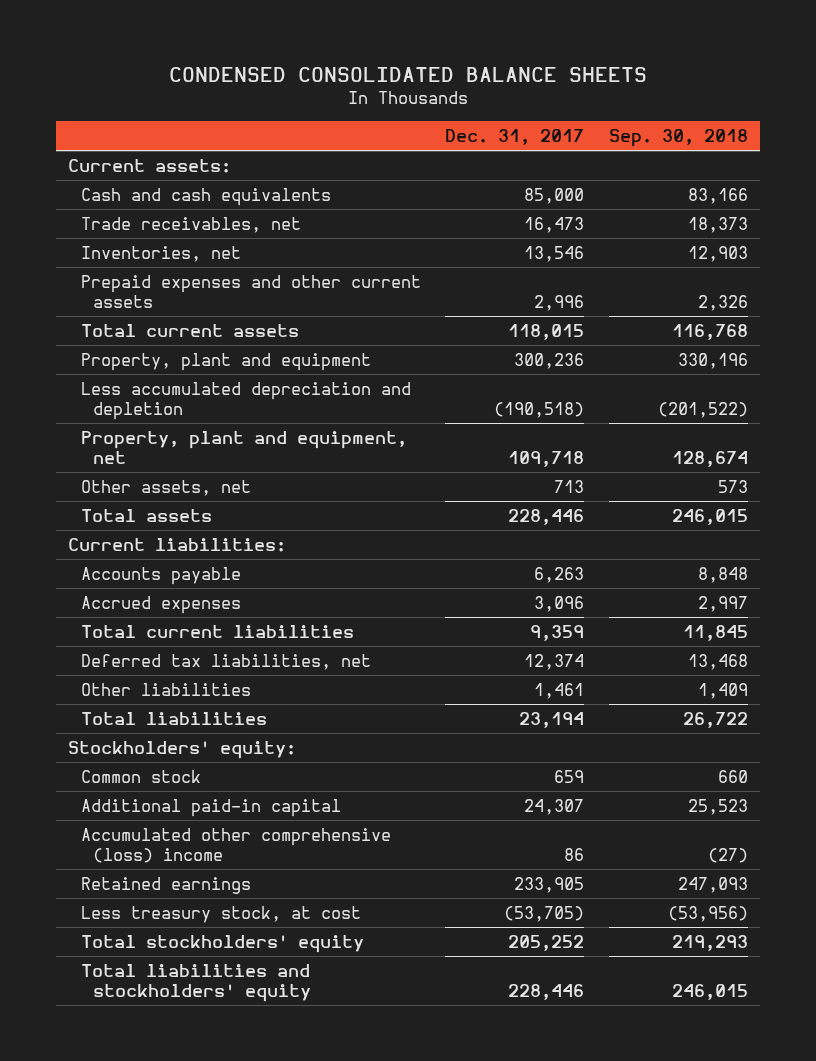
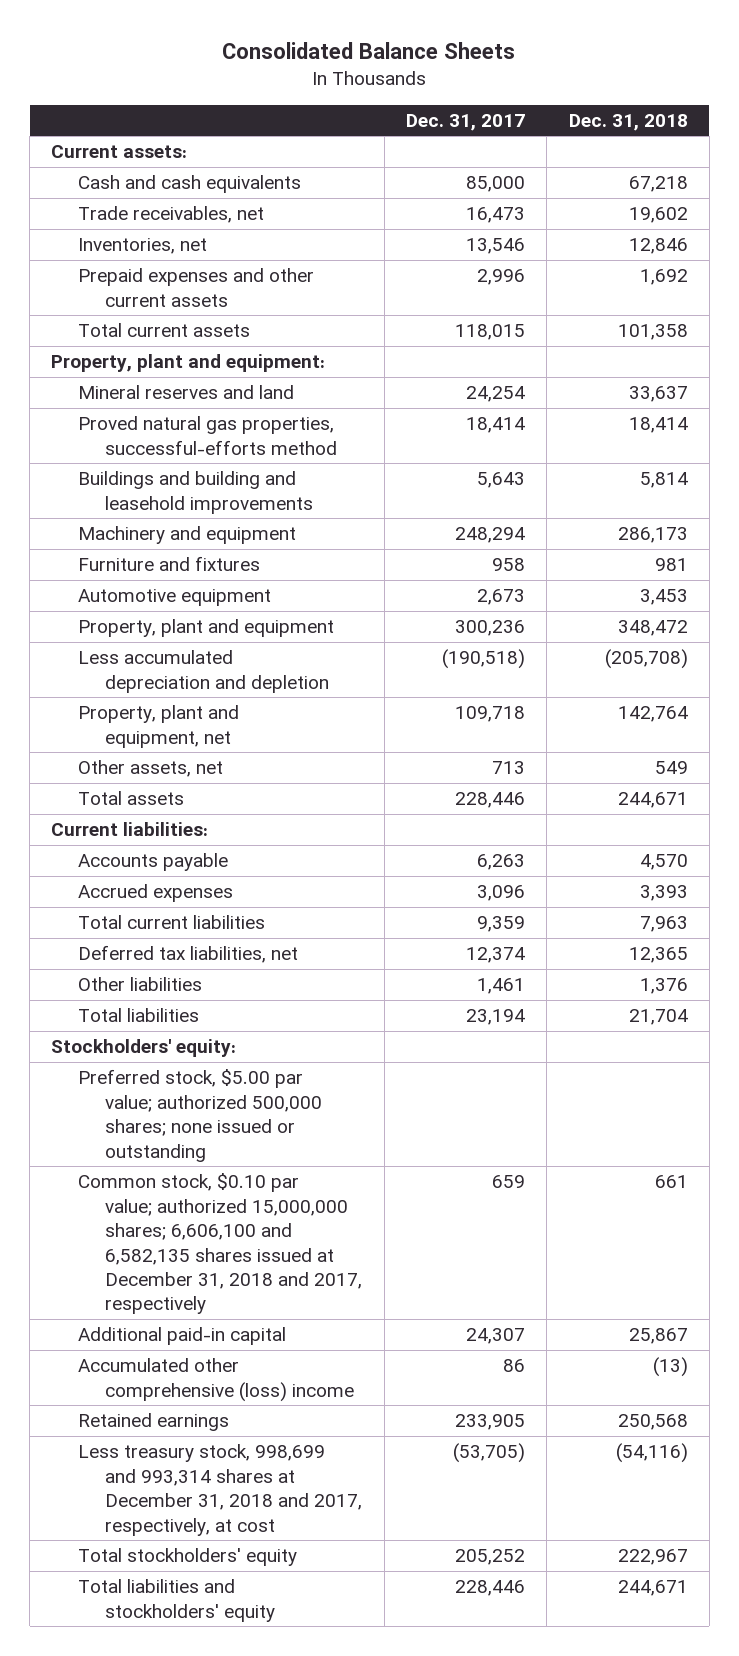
[168,66,647,82] CONDENSED CONSOLIDATED BALANCE SHEETS -> [222,42,516,60] Consolidated Balance Sheets
[608,129,748,148] Sep. 30, 2018 -> none
none -> [568,113,688,131] Dec. 31, 2018
none -> [51,354,326,373] Property, plant and equipment:
none -> [78,385,295,400] Mineral reserves and land
none -> [78,416,338,455] Proved natural gas properties, successful-efforts method
none -> [78,471,314,514] Buildings and building and leasehold improvements
none -> [78,526,297,545] Machinery and equipment
none -> [78,556,261,572] Furniture and fixtures
none -> [78,589,272,607] Automotive equipment
none -> [78,1069,323,1162] Preferred stock, $5.00 par value; authorized 500,000 shares; none issued or outstanding
[80,770,201,784] Common stock -> [78,1173,363,1315] Common stock, $0.10 par value; authorized 15,000,000 shares; 6,606,100 and 6,582,135 shares issued at December 31, 2018 and 2017, respectively
[80,906,361,924] Less treasury stock, at cost -> [78,1444,363,1536] Less treasury stock, 998,699 and 993,314 shares at December 31, 2018 and 2017, respectively, at cost

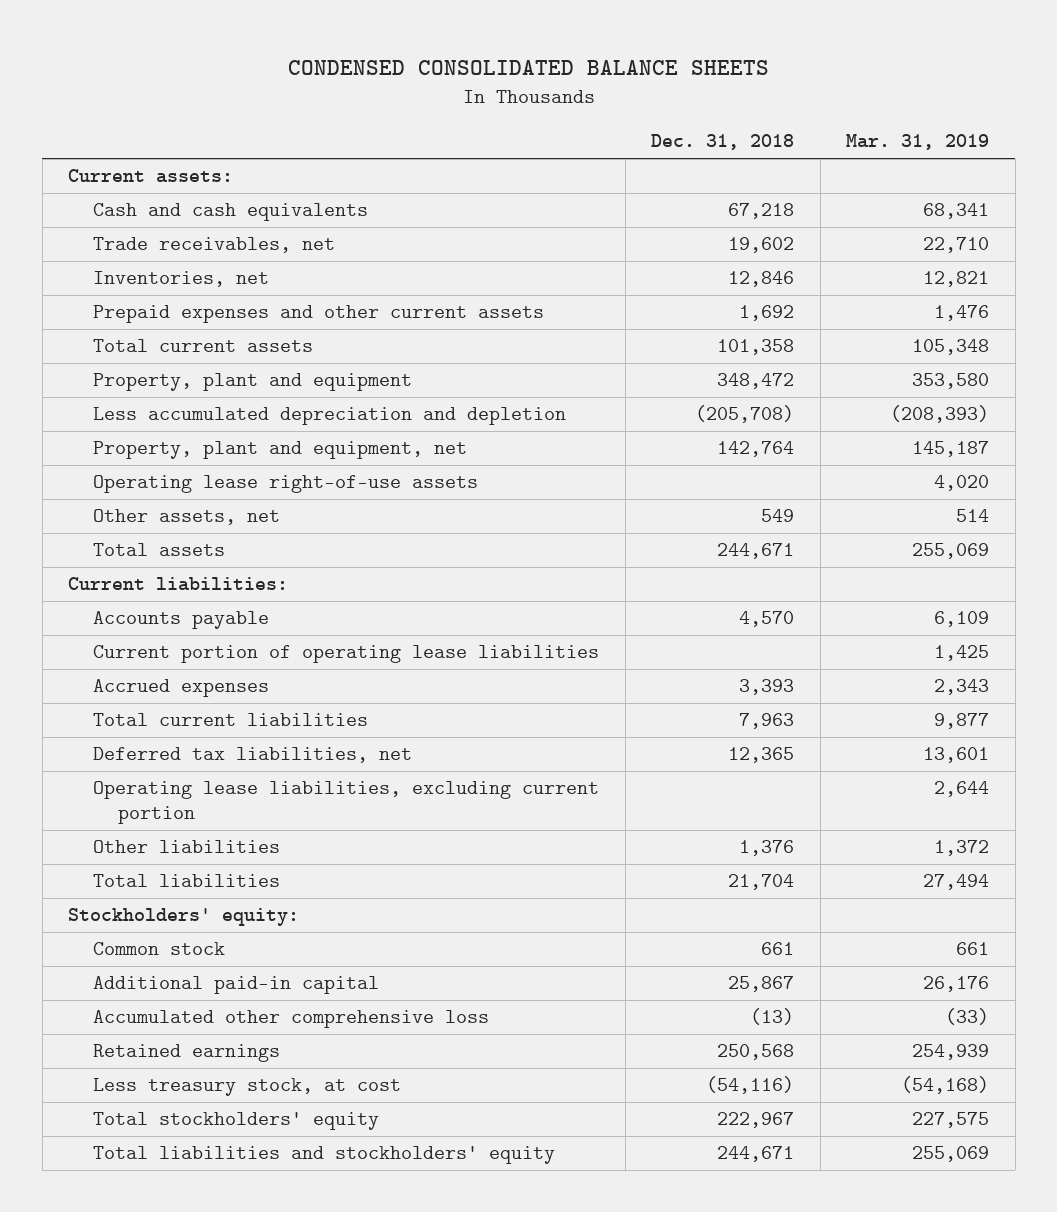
[222,42,516,60] Consolidated Balance Sheets -> [287,59,769,75] CONDENSED CONSOLIDATED BALANCE SHEETS
[405,113,525,131] Dec. 31, 2017 -> none
none -> [846,134,990,151] Mar. 31, 2019
[51,354,326,373] Property, plant and equipment: -> none
[78,385,295,400] Mineral reserves and land -> none
[78,416,338,455] Proved natural gas properties, successful-efforts method -> none
[78,471,314,514] Buildings and building and leasehold improvements -> none
[78,526,297,545] Machinery and equipment -> none
[78,556,261,572] Furniture and fixtures -> none
[78,589,272,607] Automotive equipment -> none
none -> [93,475,479,494] Operating lease right-of-use assets
none -> [93,645,600,664] Current portion of operating lease liabilities
none -> [93,781,600,825] Operating lease liabilities, excluding current portion
[78,1069,323,1162] Preferred stock, $5.00 par value; authorized 500,000 shares; none issued or outstanding -> none
[78,1173,363,1315] Common stock, $0.10 par value; authorized 15,000,000 shares; 6,606,100 and 6,582,135 shares issued at December 31, 2018 and 2017, respectively -> [93,942,226,956] Common stock
[78,1358,355,1402] Accumulated other comprehensive (loss) income -> [93,1010,490,1029] Accumulated other comprehensive loss
[78,1444,363,1536] Less treasury stock, 998,699 and 993,314 shares at December 31, 2018 and 2017, respectively, at cost -> [93,1078,402,1097] Less treasury stock, at cost

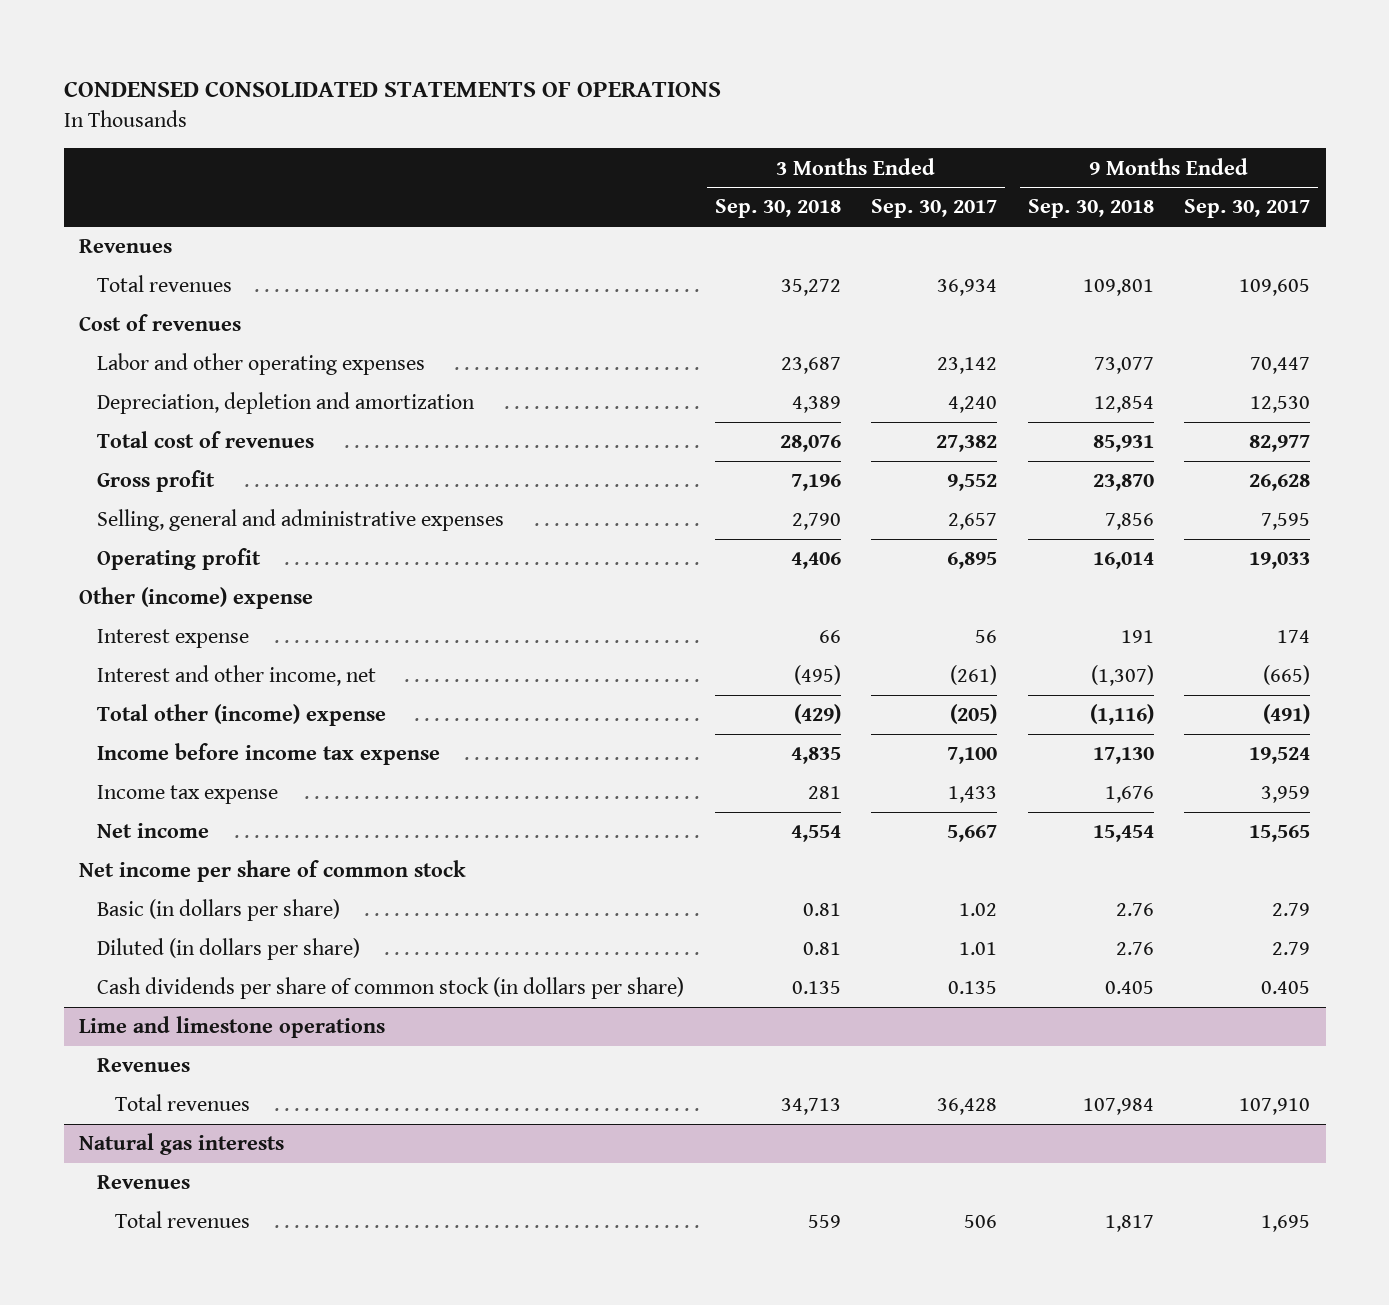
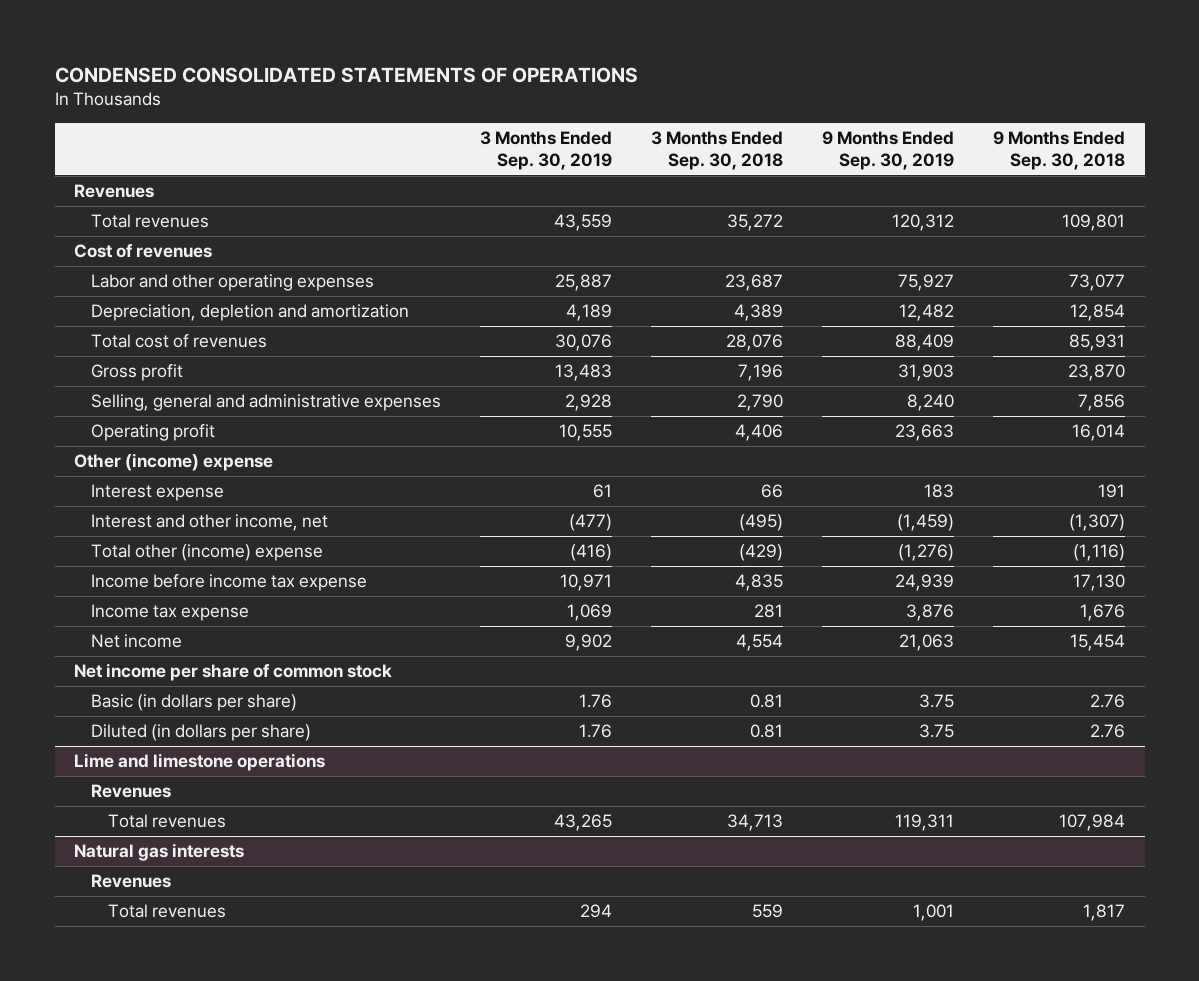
[871,199,998,219] Sep. 30, 2017 -> none
[1184,199,1311,219] Sep. 30, 2017 -> none
none -> [480,130,613,170] 3 Months Ended Sep. 30, 2019
none -> [822,130,955,170] 9 Months Ended Sep. 30, 2019
[97,977,685,1000] Cash dividends per share of common stock (in dollars per share) -> none

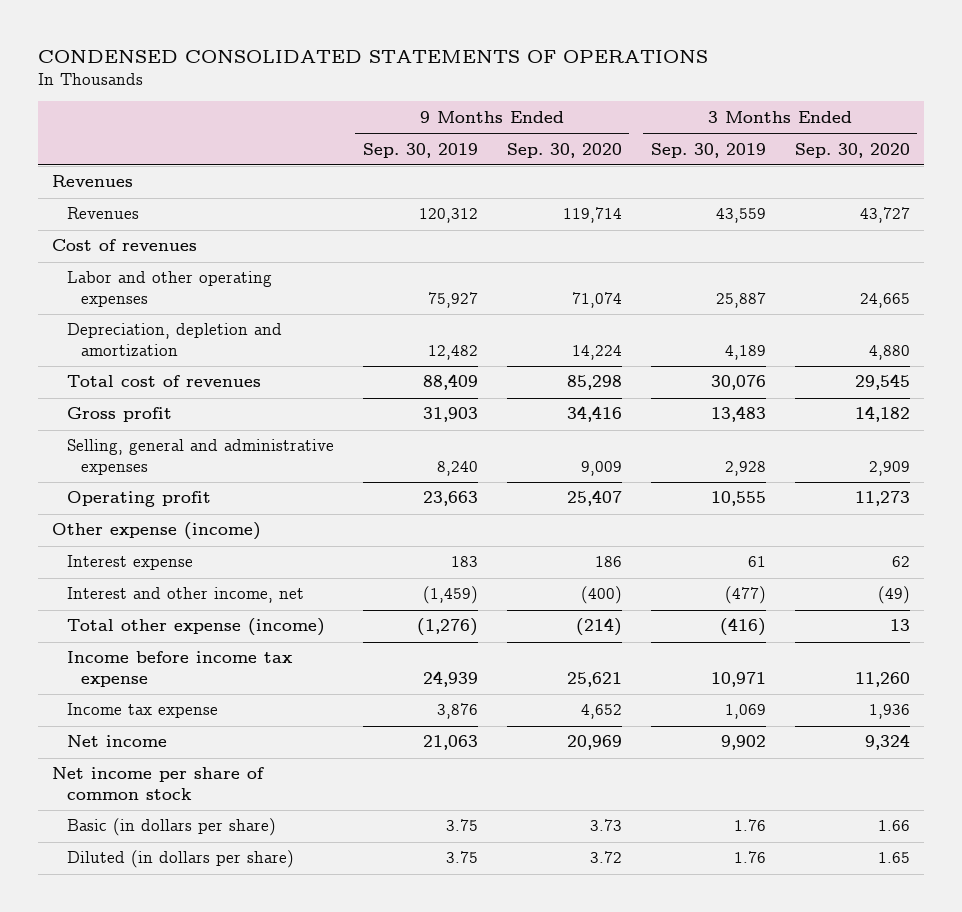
[651,130,784,170] 3 Months Ended Sep. 30, 2018 -> none
[993,130,1126,170] 9 Months Ended Sep. 30, 2018 -> none
none -> [506,142,622,158] Sep. 30, 2020
none -> [794,142,910,158] Sep. 30, 2020
[90,214,209,229] Total revenues -> [66,207,139,220] Revenues
[74,453,274,472] Other (income) expense -> [52,522,262,541] Other expense (income)
[90,544,323,562] Total other (income) expense -> [66,618,325,637] Total other expense (income)
[74,753,326,772] Lime and limestone operations -> none
[90,784,171,799] Revenues -> none
[107,814,226,829] Total revenues -> none
[74,843,245,862] Natural gas interests -> none
[90,874,171,889] Revenues -> none
[107,904,226,919] Total revenues -> none

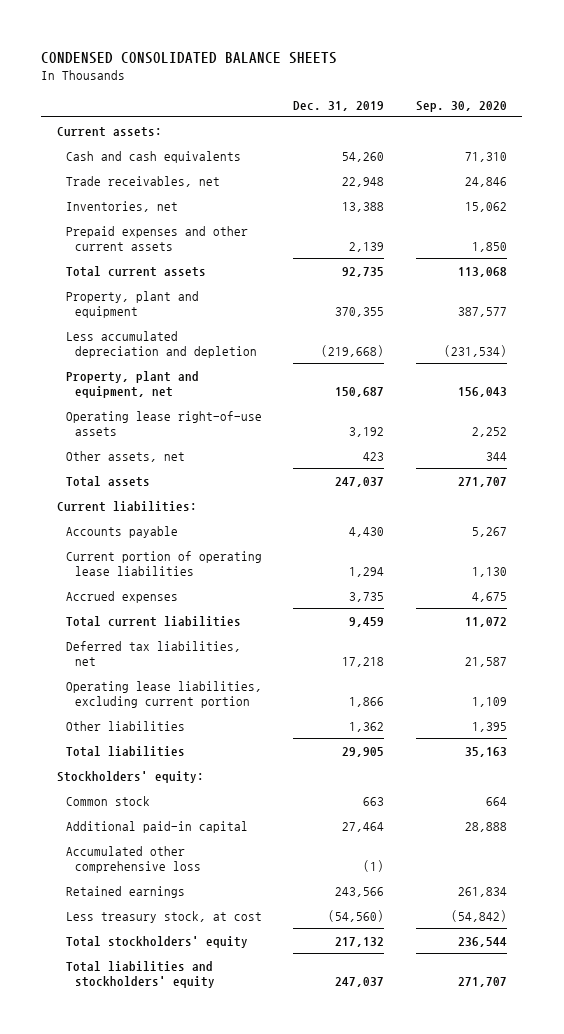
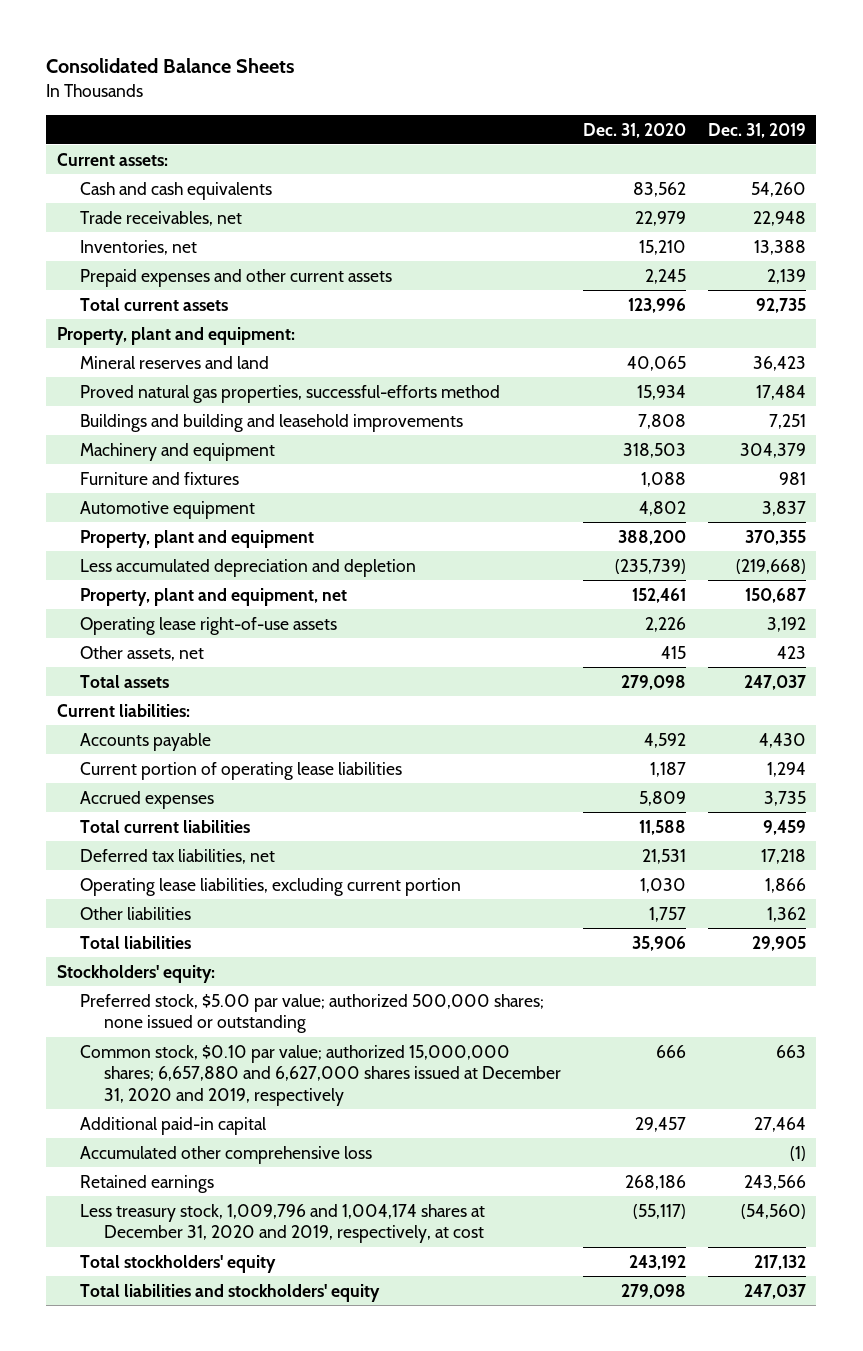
[41,51,338,64] CONDENSED CONSOLIDATED BALANCE SHEETS -> [46,58,295,74] Consolidated Balance Sheets
[415,100,507,112] Sep. 30, 2020 -> none
none -> [582,122,686,138] Dec. 31, 2020
none -> [57,326,296,345] Property, plant and equipment:
none -> [80,355,270,369] Mineral reserves and land
none -> [80,384,501,403] Proved natural gas properties, successful-efforts method
none -> [80,413,464,432] Buildings and building and leasehold improvements
none -> [80,442,276,461] Machinery and equipment
none -> [80,471,240,485] Furniture and fixtures
none -> [80,500,256,519] Automotive equipment
none -> [80,993,545,1034] Preferred stock, $5.00 par value; authorized 500,000 shares; none issued or outstanding
[66,795,151,806] Common stock -> [80,1044,561,1106] Common stock, $0.10 par value; authorized 15,000,000 shares; 6,657,880 and 6,627,000 shares issued at December 31, 2020 and 2019, respectively
[66,910,263,923] Less treasury stock, at cost -> [80,1203,486,1244] Less treasury stock, 1,009,796 and 1,004,174 shares at December 31, 2020 and 2019, respectively, at cost

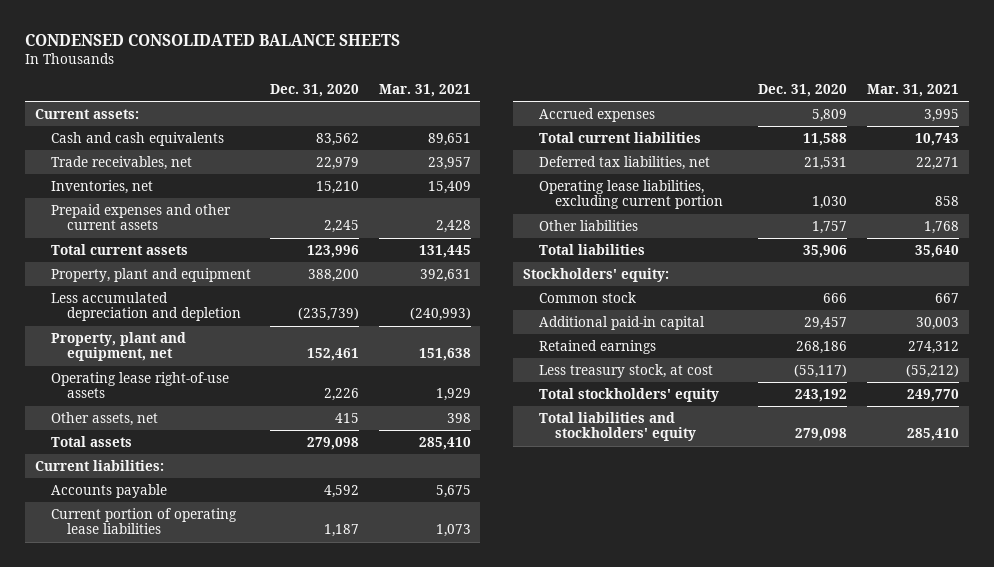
[46,58,295,74] Consolidated Balance Sheets -> [25,33,401,46] CONDENSED CONSOLIDATED BALANCE SHEETS
[707,122,806,138] Dec. 31, 2019 -> none
none -> [378,83,471,97] Mar. 31, 2021
[57,326,296,345] Property, plant and equipment: -> none
[80,355,270,369] Mineral reserves and land -> none
[80,384,501,403] Proved natural gas properties, successful-efforts method -> none
[80,413,464,432] Buildings and building and leasehold improvements -> none
[80,442,276,461] Machinery and equipment -> none
[80,471,240,485] Furniture and fixtures -> none
[80,500,256,519] Automotive equipment -> none
[80,993,545,1034] Preferred stock, $5.00 par value; authorized 500,000 shares; none issued or outstanding -> none
[80,1044,561,1106] Common stock, $0.10 par value; authorized 15,000,000 shares; 6,657,880 and 6,627,000 shares issued at December 31, 2020 and 2019, respectively -> [539,291,637,303] Common stock
[80,1145,373,1164] Accumulated other comprehensive loss -> none
[80,1203,486,1244] Less treasury stock, 1,009,796 and 1,004,174 shares at December 31, 2020 and 2019, respectively, at cost -> [539,363,714,378] Less treasury stock, at cost

